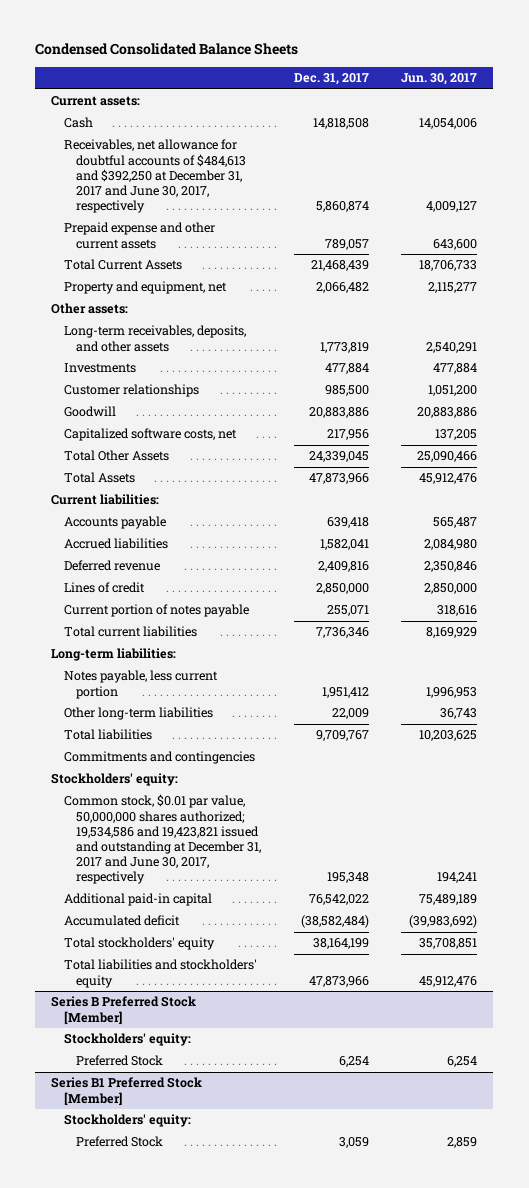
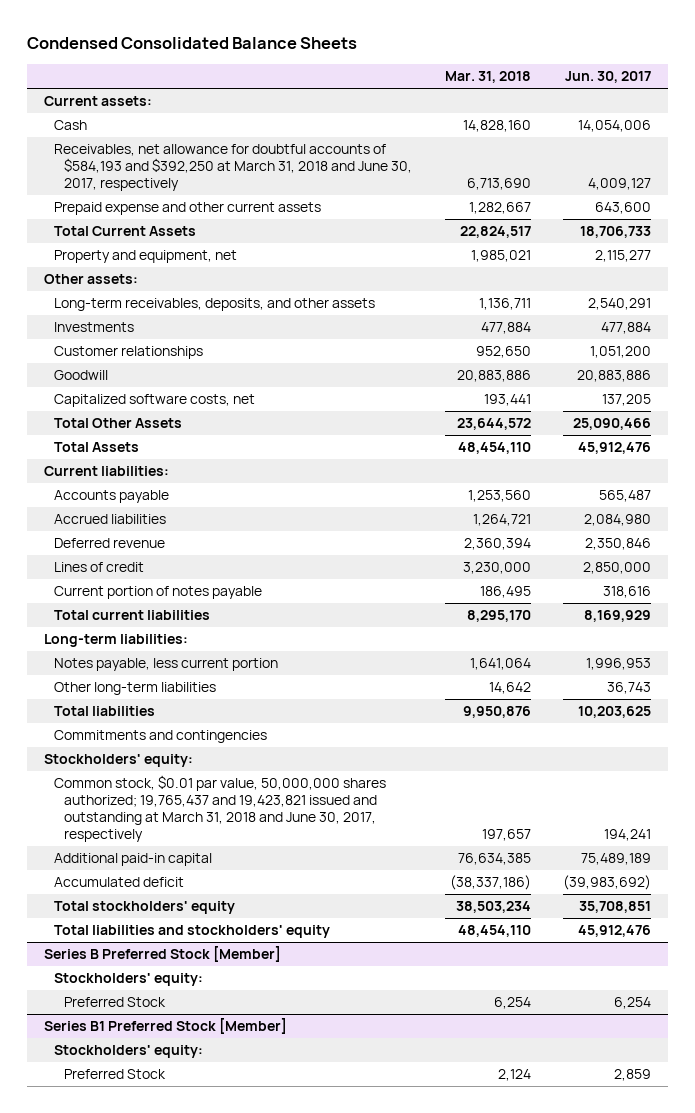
[293,73,369,86] Dec. 31, 2017 -> none
none -> [444,71,531,84] Mar. 31, 2018
[63,139,246,214] Receivables, net allowance for doubtful accounts of $484,613 and $392,250 at December 31, 2017 and June 30, 2017, respectively -> [53,144,413,192] Receivables, net allowance for doubtful accounts of $584,193 and $392,250 at March 31, 2018 and June 30, 2017, respectively
[63,794,261,885] Common stock, $0.01 par value, 50,000,000 shares authorized; 19,534,586 and 19,423,821 issued and outstanding at December 31, 2017 and June 30, 2017, respectively -> [53,775,386,843] Common stock, $0.01 par value, 50,000,000 shares authorized; 19,765,437 and 19,423,821 issued and outstanding at March 31, 2018 and June 30, 2017, respectively

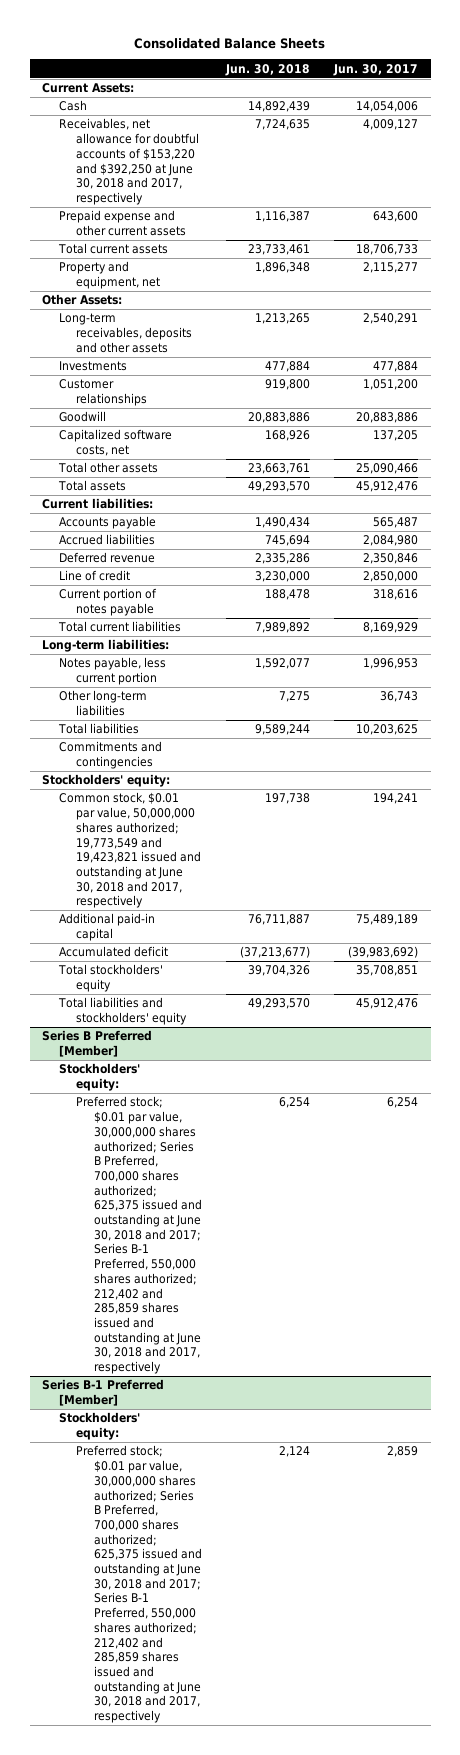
[27,37,358,50] Condensed Consolidated Balance Sheets -> [134,37,326,49] Consolidated Balance Sheets
[444,71,531,84] Mar. 31, 2018 -> none
none -> [224,63,310,76] Jun. 30, 2018
[43,96,152,107] Current assets: -> [42,83,135,94] Current Assets:
[53,144,413,192] Receivables, net allowance for doubtful accounts of $584,193 and $392,250 at March 31, 2018 and June 30, 2017, respectively -> [59,118,200,205] Receivables, net allowance for doubtful accounts of $153,220 and $392,250 at June 30, 2018 and 2017, respectively
[53,226,196,237] Total Current Assets -> [58,243,169,255] Total current assets
[43,274,138,285] Other assets: -> [42,294,123,306] Other Assets:
[53,298,375,312] Long-term receivables, deposits, and other assets -> [59,313,193,353] Long-term receivables, deposits and other assets
[53,418,182,429] Total Other Assets -> [58,462,159,474] Total other assets
[53,442,139,453] Total Assets -> [58,480,127,492] Total assets
[53,562,144,573] Lines of credit -> [59,570,131,582] Line of credit
[53,775,386,843] Common stock, $0.01 par value, 50,000,000 shares authorized; 19,765,437 and 19,423,821 issued and outstanding at March 31, 2018 and June 30, 2017, respectively -> [59,792,202,909] Common stock, $0.01 par value, 50,000,000 shares authorized; 19,773,549 and 19,423,821 issued and outstanding at June 30, 2018 and 2017, respectively
[43,946,281,963] Series B Preferred Stock [Member] -> [42,1030,153,1058] Series B Preferred [Member]
[64,997,167,1008] Preferred Stock -> [76,1096,202,1375] Preferred stock; $0.01 par value, 30,000,000 shares authorized; Series B Preferred, 700,000 shares authorized; 625,375 issued and outstanding at June 30, 2018 and 2017; Series B-1 Preferred, 550,000 shares authorized; 212,402 and 285,859 shares issued and outstanding at June 30, 2018 and 2017, respectively
[43,1018,287,1035] Series B1 Preferred Stock [Member] -> [42,1379,165,1407] Series B-1 Preferred [Member]
[64,1069,167,1080] Preferred Stock -> [76,1445,202,1724] Preferred stock; $0.01 par value, 30,000,000 shares authorized; Series B Preferred, 700,000 shares authorized; 625,375 issued and outstanding at June 30, 2018 and 2017; Series B-1 Preferred, 550,000 shares authorized; 212,402 and 285,859 shares issued and outstanding at June 30, 2018 and 2017, respectively

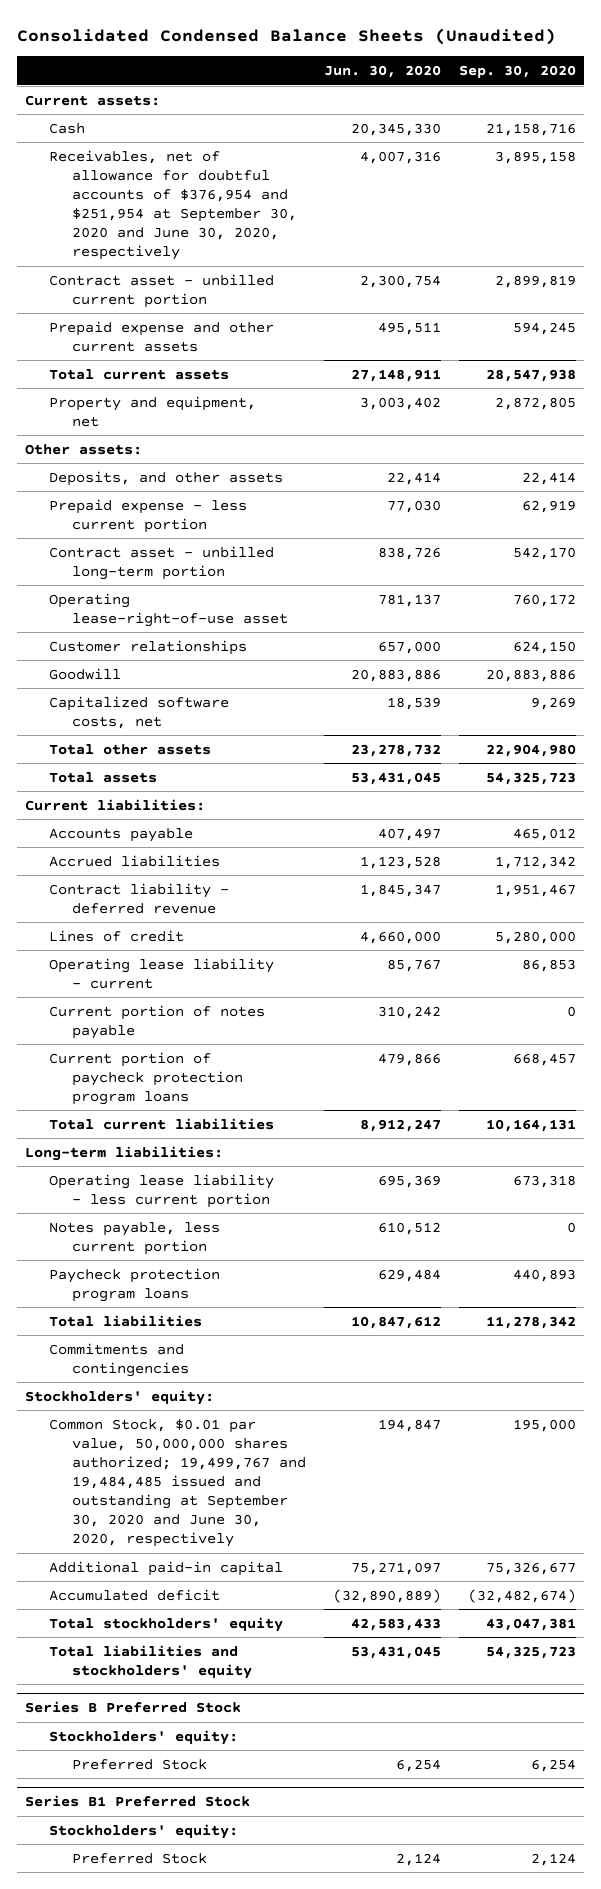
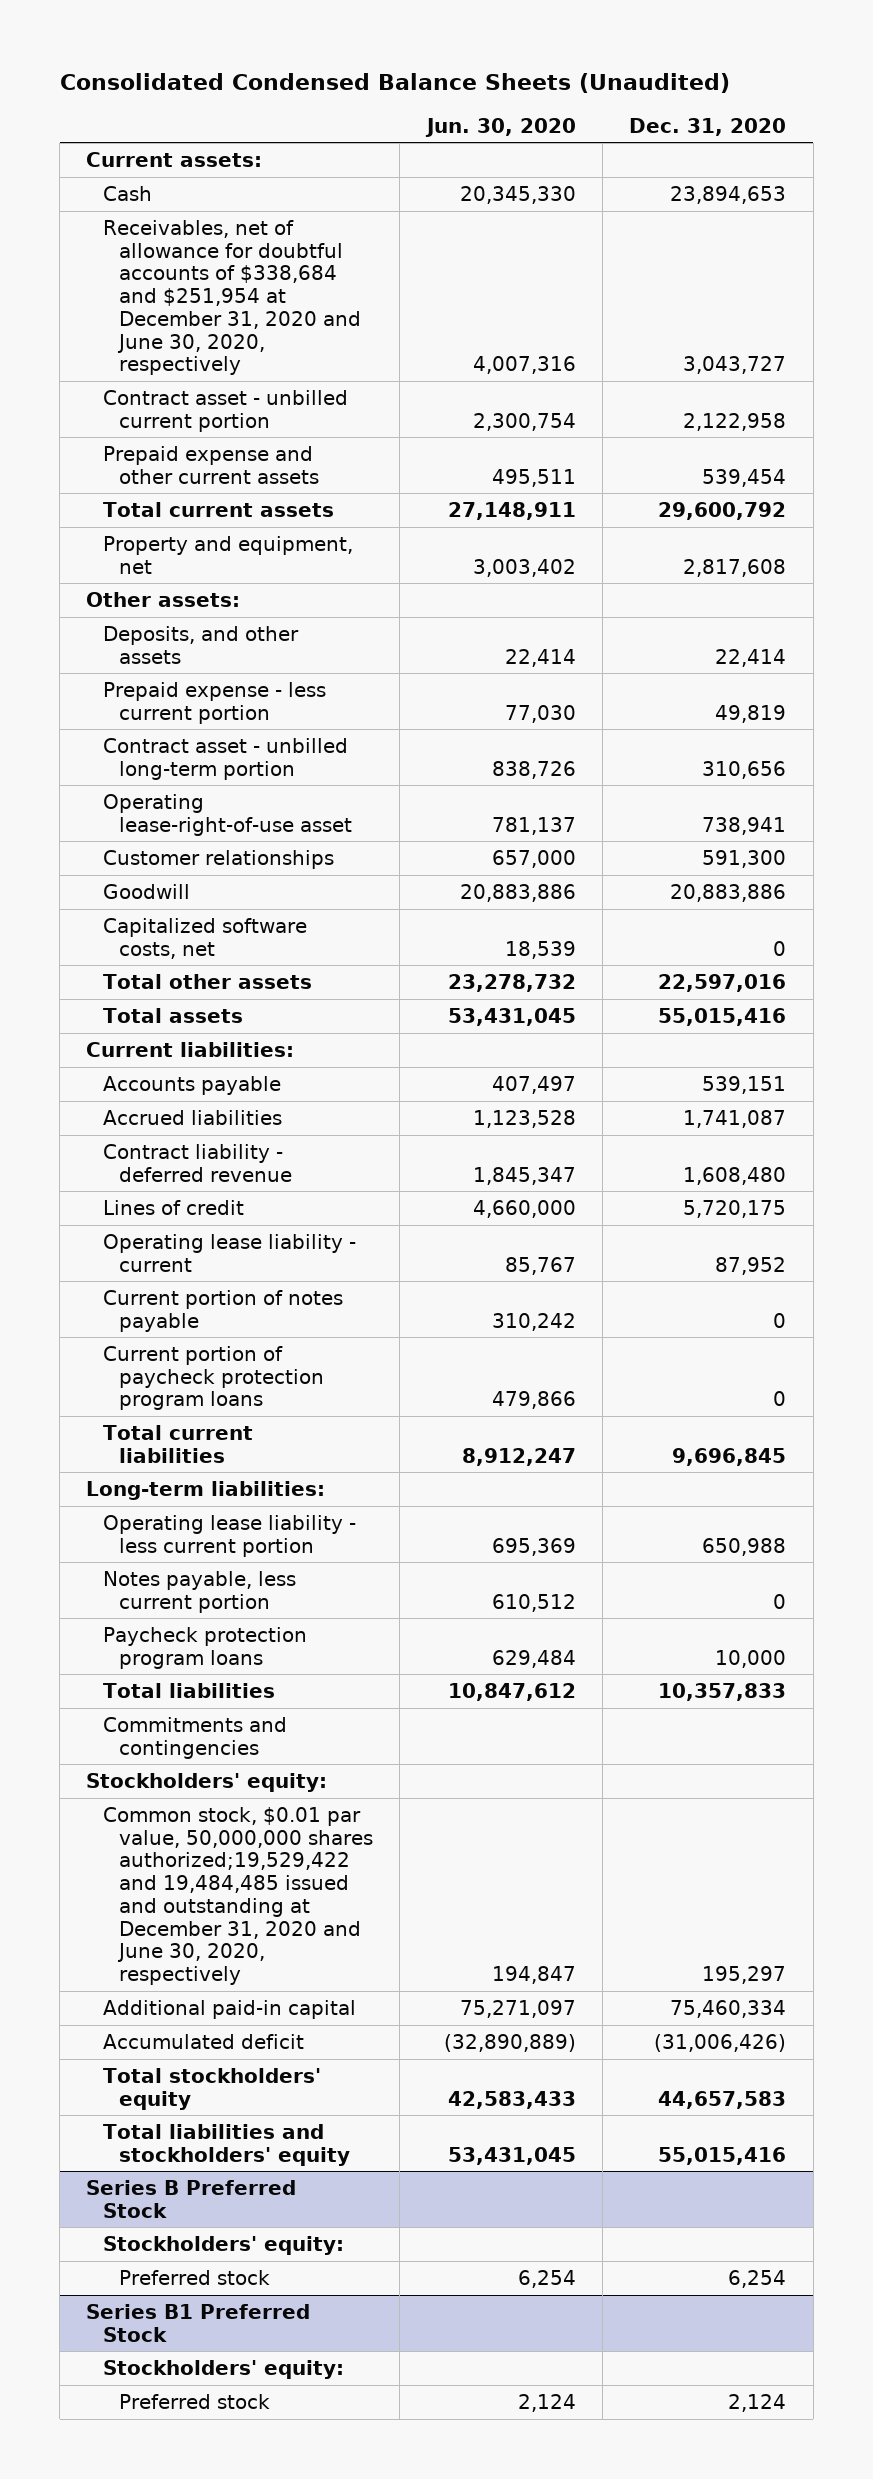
[458,65,576,79] Sep. 30, 2020 -> none
none -> [629,117,787,136] Dec. 31, 2020
[48,149,297,261] Receivables, net of allowance for doubtful accounts of $376,954 and $251,954 at September 30, 2020 and June 30, 2020, respectively -> [102,219,362,376] Receivables, net of allowance for doubtful accounts of $338,684 and $251,954 at December 31, 2020 and June 30, 2020, respectively
[48,1418,306,1548] Common Stock, $0.01 par value, 50,000,000 shares authorized; 19,499,767 and 19,484,485 issued and outstanding at September 30, 2020 and June 30, 2020, respectively -> [102,1806,374,1985] Common stock, $0.01 par value, 50,000,000 shares authorized;19,529,422 and 19,484,485 issued and outstanding at December 31, 2020 and June 30, 2020, respectively
[71,1758,207,1770] Preferred Stock -> [119,2269,271,2285] Preferred stock
[71,1852,207,1864] Preferred Stock -> [119,2393,271,2409] Preferred stock

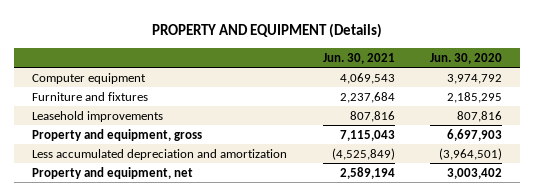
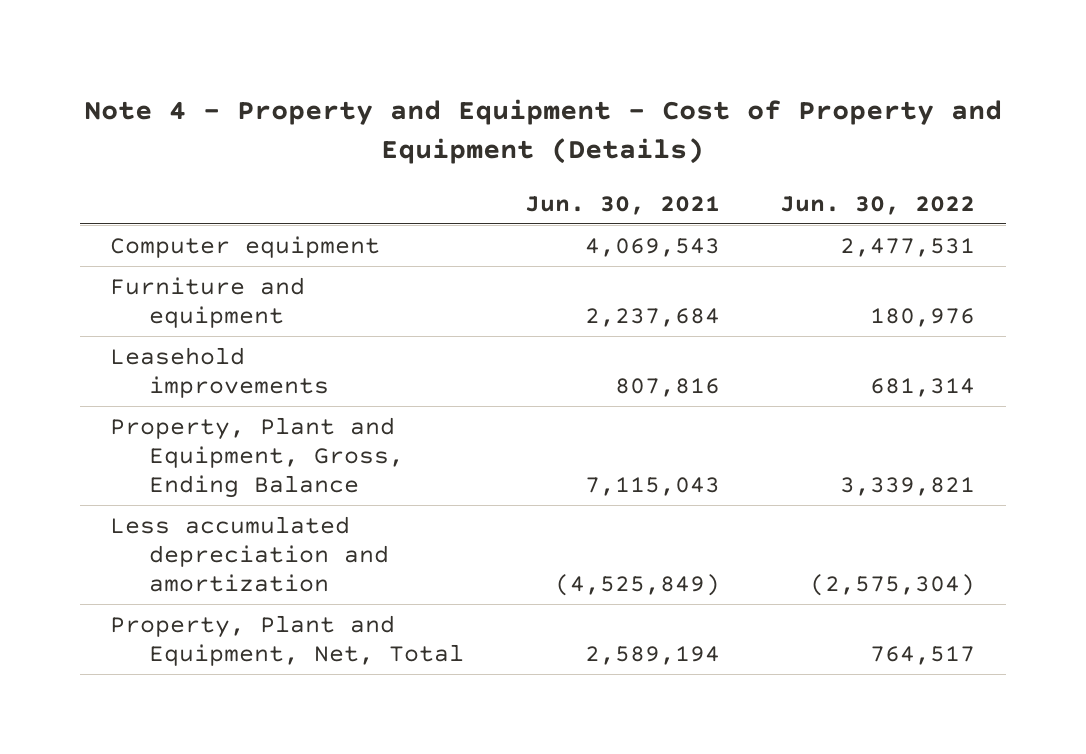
[152,22,383,38] PROPERTY AND EQUIPMENT (Details) -> [83,98,1002,165] Note 4 - Property and Equipment - Cost of Property and Equipment (Details)
[430,52,503,64] Jun. 30, 2020 -> none
none -> [780,195,976,215] Jun. 30, 2022
[31,91,148,101] Furniture and fixtures -> [110,276,306,329] Furniture and equipment
[31,128,202,141] Property and equipment, gross -> [110,416,404,499] Property, Plant and Equipment, Gross, Ending Balance
[31,166,193,179] Property and equipment, net -> [110,614,464,667] Property, Plant and Equipment, Net, Total

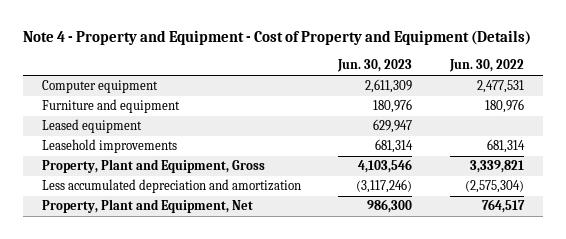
[524,195,720,215] Jun. 30, 2021 -> none
none -> [337,59,413,73] Jun. 30, 2023
none -> [41,119,142,134] Leased equipment
[110,416,404,499] Property, Plant and Equipment, Gross, Ending Balance -> [41,159,265,174] Property, Plant and Equipment, Gross
[110,614,464,667] Property, Plant and Equipment, Net, Total -> [41,199,253,214] Property, Plant and Equipment, Net

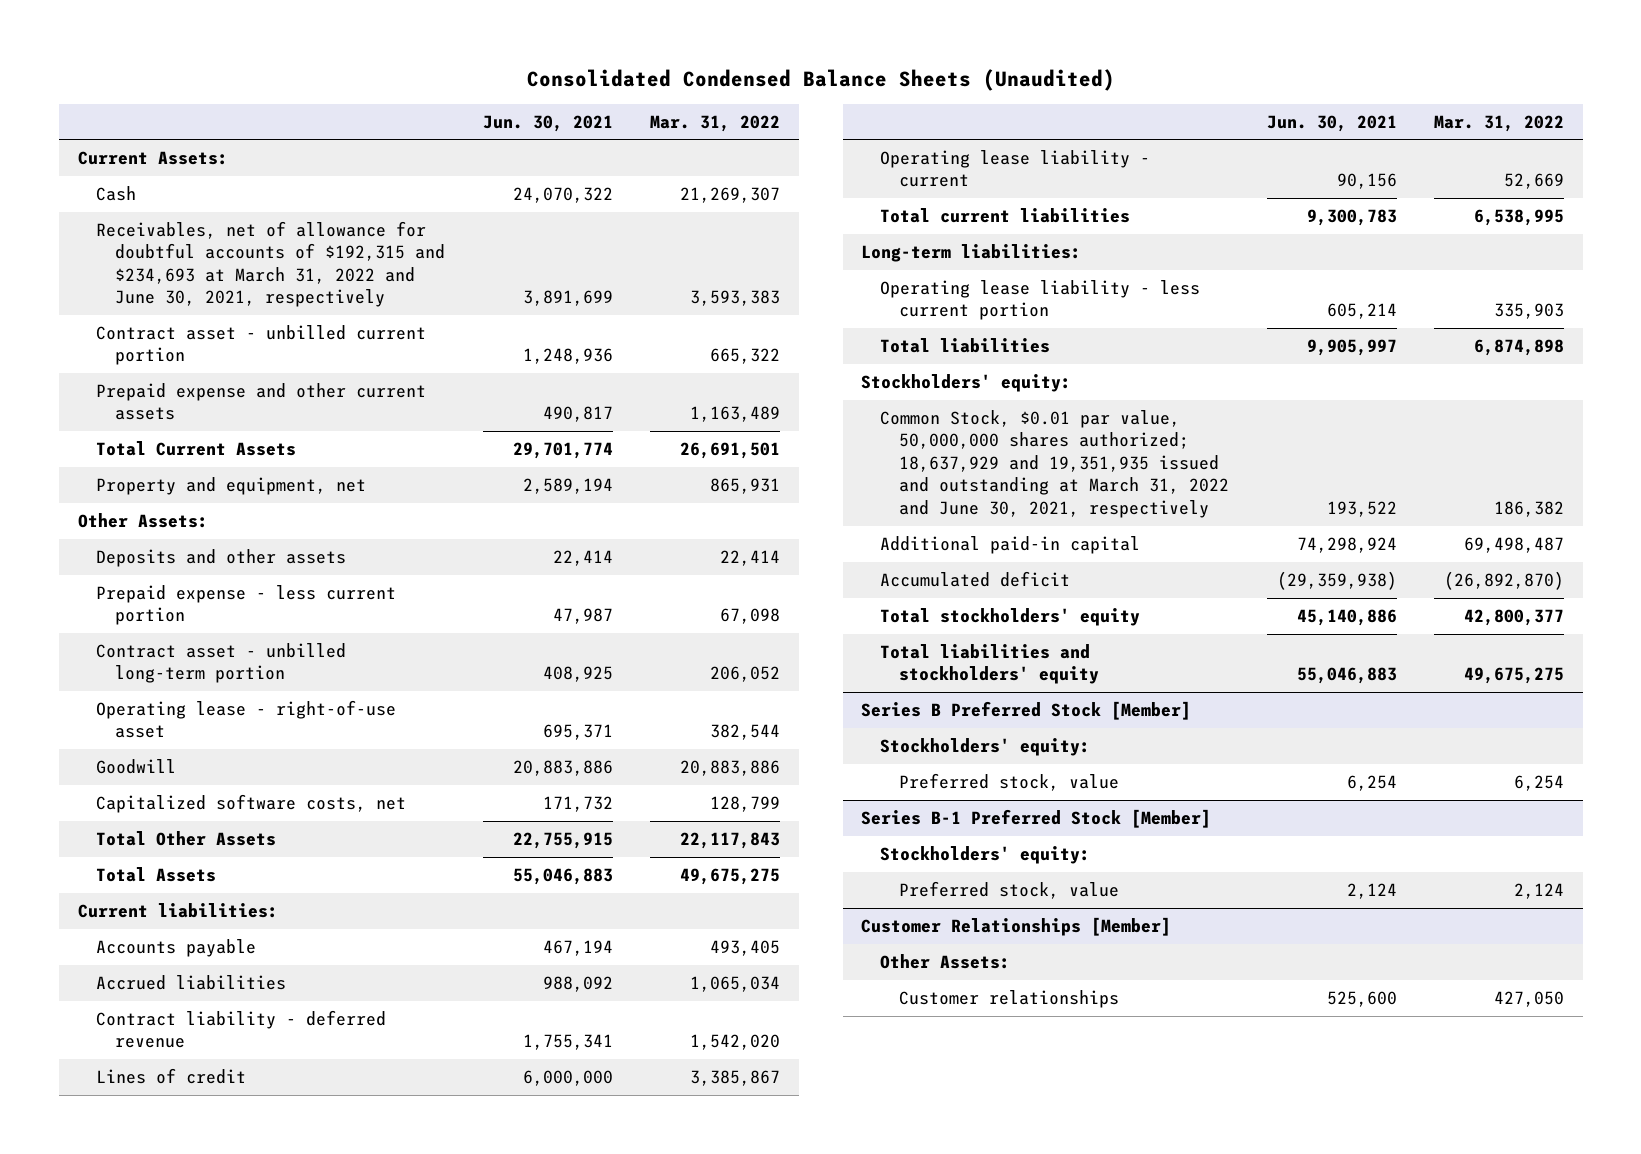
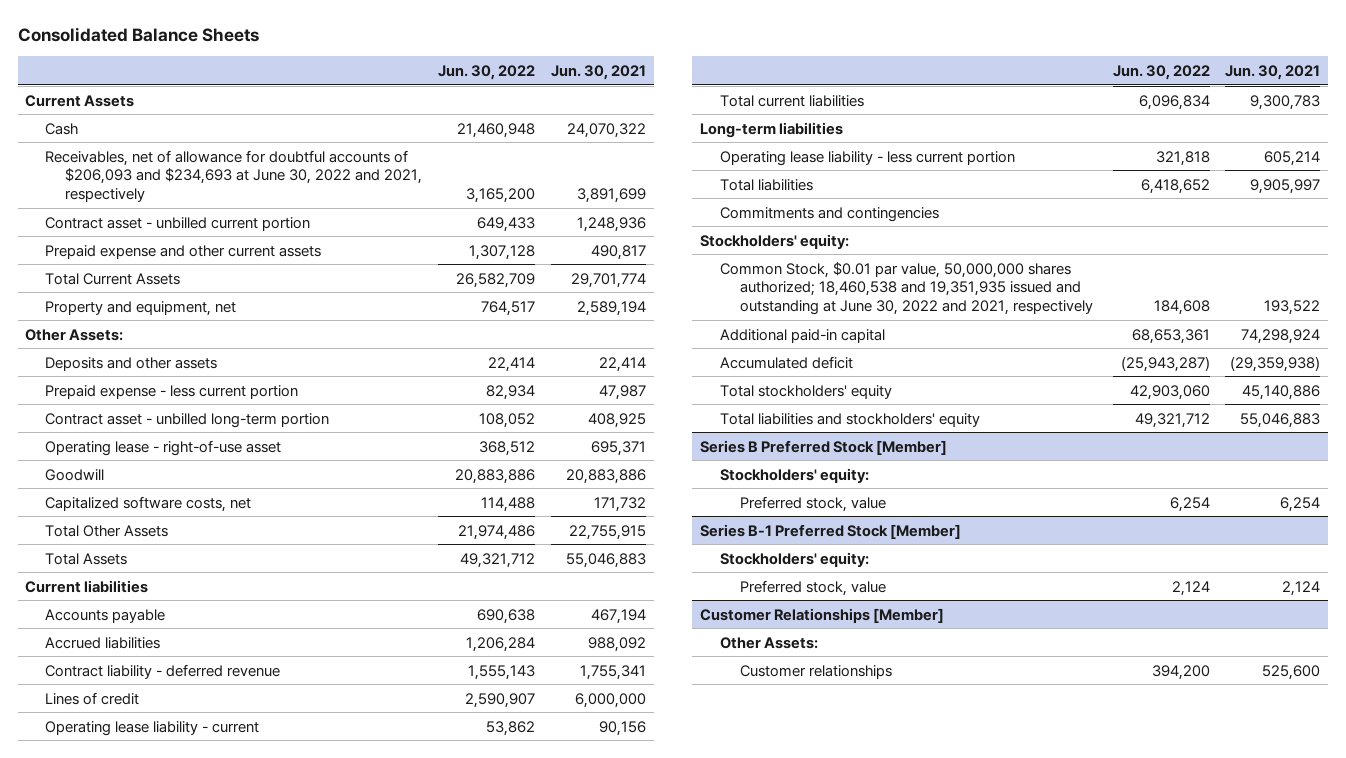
[526,69,1115,92] Consolidated Condensed Balance Sheets (Unaudited) -> [17,27,259,43] Consolidated Balance Sheets
[650,114,781,132] Mar. 31, 2022 -> none
none -> [438,64,536,80] Jun. 30, 2022
[77,150,228,165] Current Assets: -> [25,94,135,107] Current Assets
[96,220,446,308] Receivables, net of allowance for doubtful accounts of $192,315 and $234,693 at March 31, 2022 and June 30, 2021, respectively -> [45,149,423,202] Receivables, net of allowance for doubtful accounts of $206,093 and $234,693 at June 30, 2022 and 2021, respectively
[77,902,278,918] Current liabilities: -> [25,579,149,593] Current liabilities
[861,243,1082,262] Long-term liabilities: -> [699,121,843,138] Long-term liabilities
none -> [719,206,939,222] Commitments and contingencies
[880,409,1230,518] Common Stock, $0.01 par value, 50,000,000 shares authorized; 18,637,929 and 19,351,935 issued and outstanding at March 31, 2022 and June 30, 2021, respectively -> [719,261,1093,315] Common Stock, $0.01 par value, 50,000,000 shares authorized; 18,460,538 and 19,351,935 issued and outstanding at June 30, 2022 and 2021, respectively

